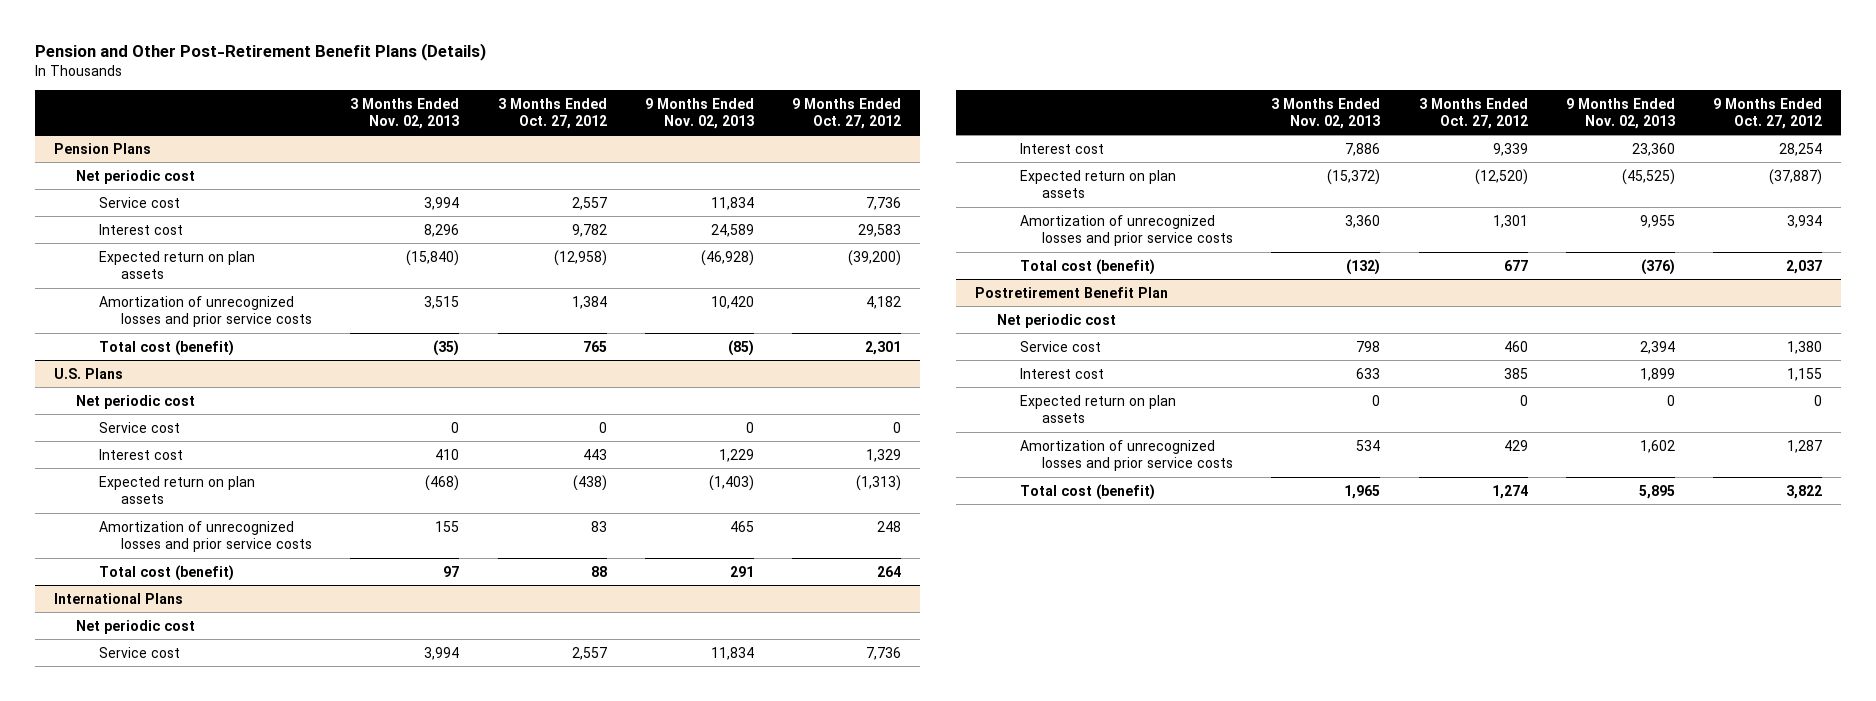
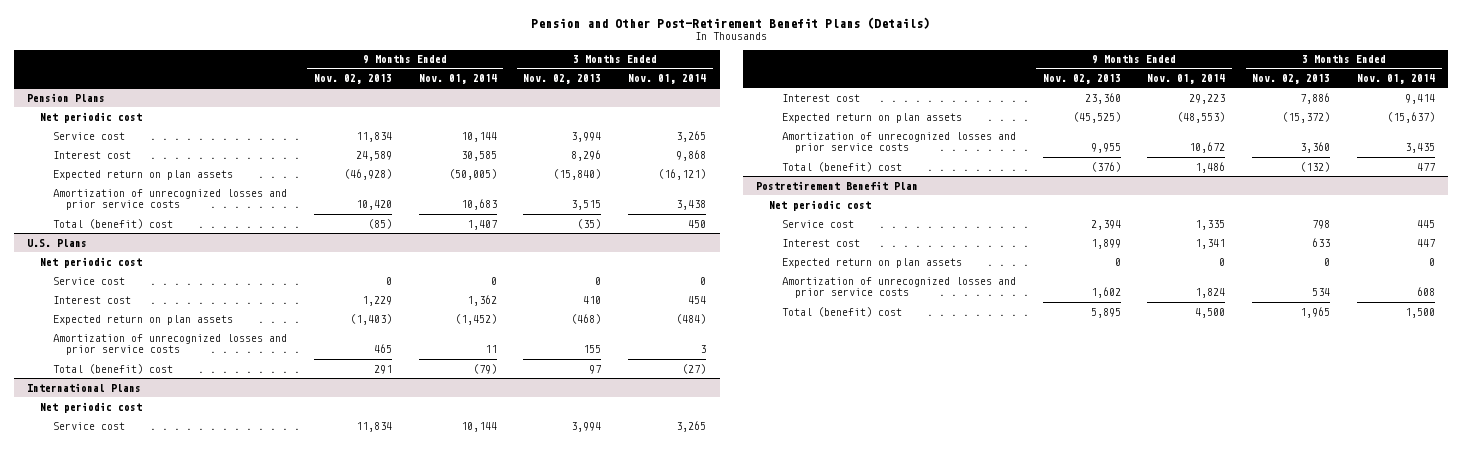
[497,97,607,129] 3 Months Ended Oct. 27, 2012 -> none
[792,97,902,129] 9 Months Ended Oct. 27, 2012 -> none
none -> [418,73,497,84] Nov. 01, 2014
none -> [628,73,707,84] Nov. 01, 2014
[98,339,234,356] Total cost (benefit) -> [52,218,173,229] Total (benefit) cost
[98,564,234,581] Total cost (benefit) -> [52,363,173,374] Total (benefit) cost
[1019,258,1155,275] Total cost (benefit) -> [781,161,902,172] Total (benefit) cost
[1019,483,1155,500] Total cost (benefit) -> [781,306,902,317] Total (benefit) cost

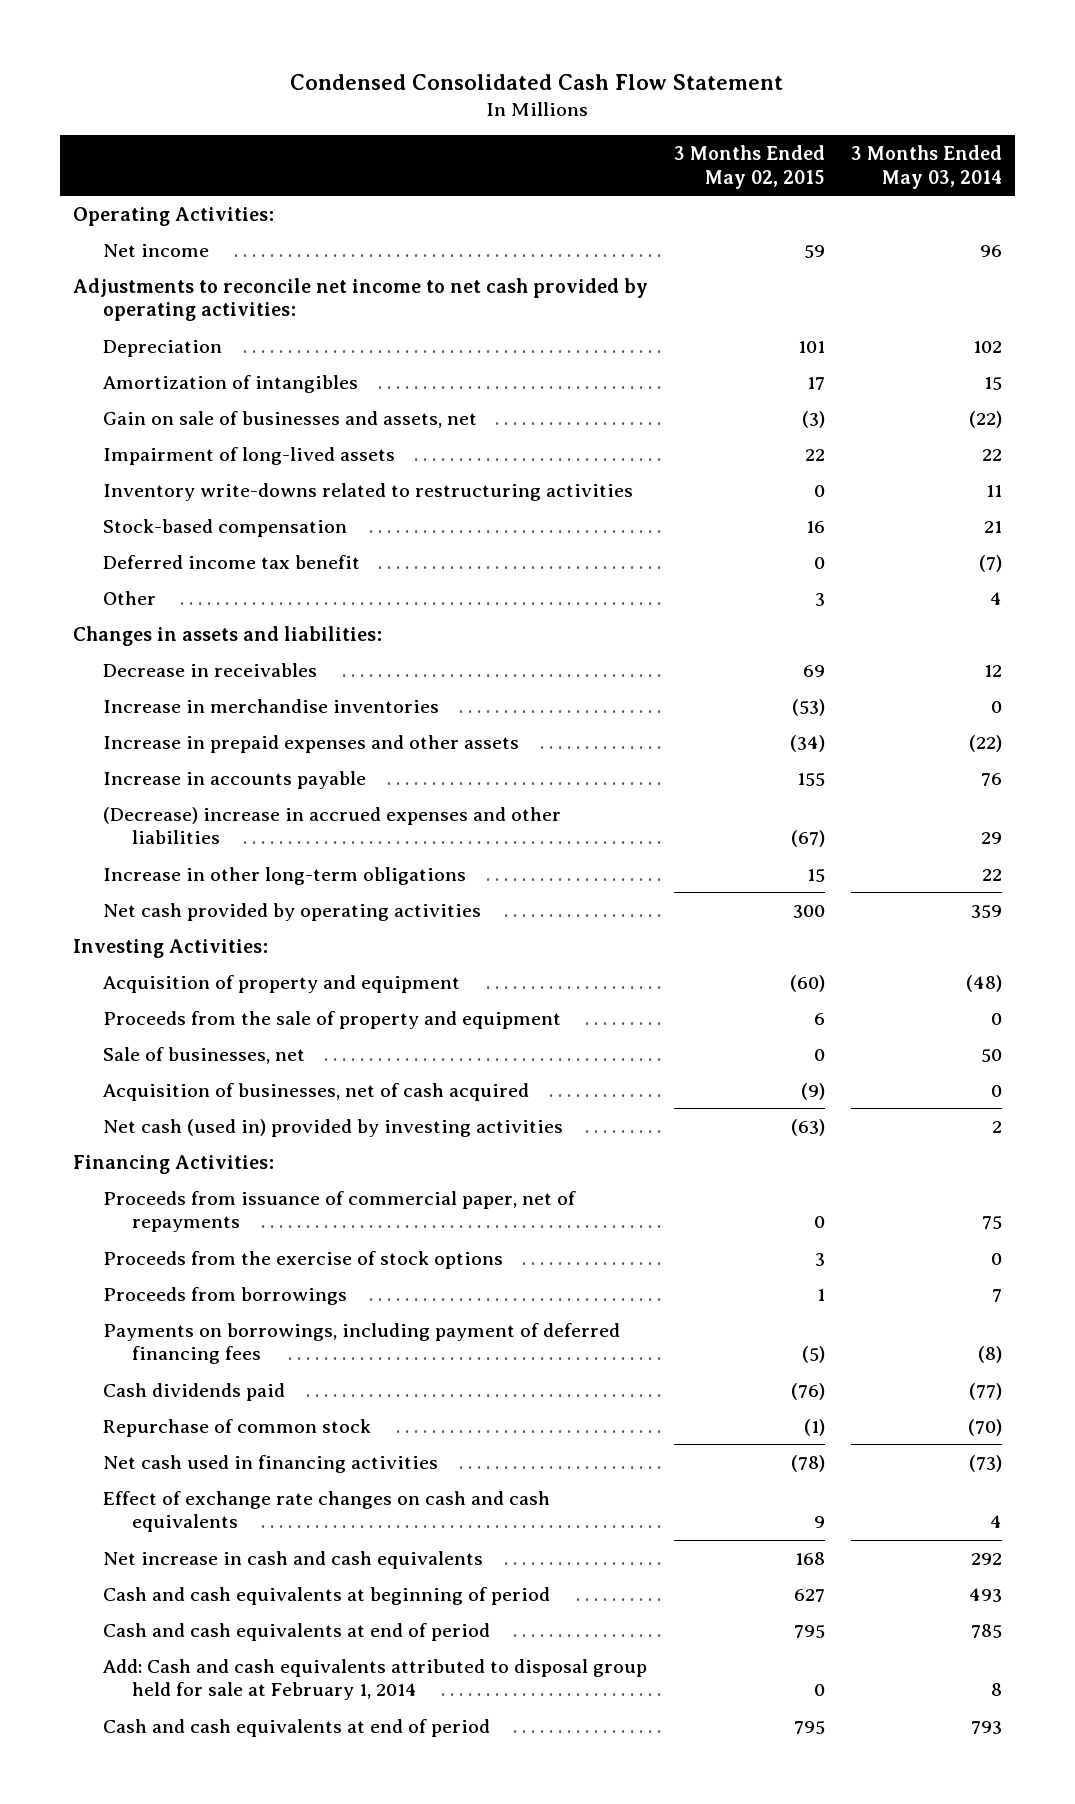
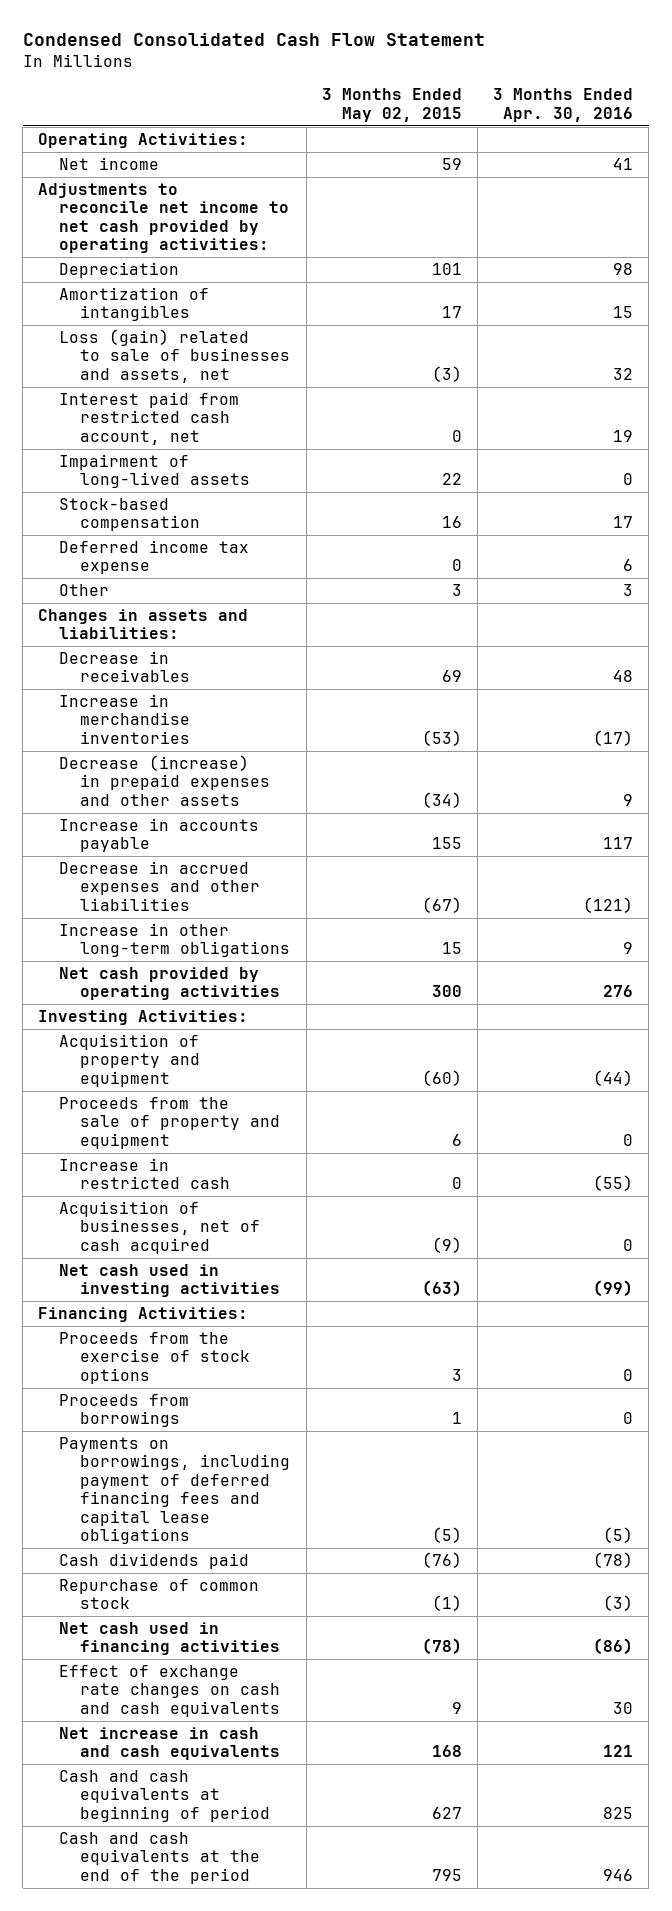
[850,145,1002,189] 3 Months Ended May 03, 2014 -> none
none -> [493,88,634,122] 3 Months Ended Apr. 30, 2016
[102,410,477,428] Gain on sale of businesses and assets, net -> [59,329,291,383] Loss (gain) related to sale of businesses and assets, net
none -> [59,392,240,445] Interest paid from restricted cash account, net
[102,482,633,501] Inventory write-downs related to restructuring activities -> none
[102,554,360,569] Deferred income tax benefit -> [59,540,250,575] Deferred income tax expense
[102,734,519,753] Increase in prepaid expenses and other assets -> [59,755,271,806] Decrease (increase) in prepaid expenses and other assets
[102,806,561,845] (Decrease) increase in accrued expenses and other liabilities -> [59,861,261,911] Decrease in accrued expenses and other liabilities
[102,1046,305,1064] Sale of businesses, net -> none
none -> [59,1158,231,1190] Increase in restricted cash
[102,1118,563,1137] Net cash (used in) provided by investing activities -> [59,1264,281,1298] Net cash used in investing activities
[102,1190,576,1233] Proceeds from issuance of commercial paper, net of repayments -> none
[102,1322,620,1365] Payments on borrowings, including payment of deferred financing fees -> [59,1437,291,1545] Payments on borrowings, including payment of deferred financing fees and capital lease obligations
[102,1622,490,1641] Cash and cash equivalents at end of period -> none
[102,1658,647,1701] Add: Cash and cash equivalents attributed to disposal group held for sale at February 1, 2014 -> none
[102,1718,490,1737] Cash and cash equivalents at end of period -> [59,1832,261,1884] Cash and cash equivalents at the end of the period

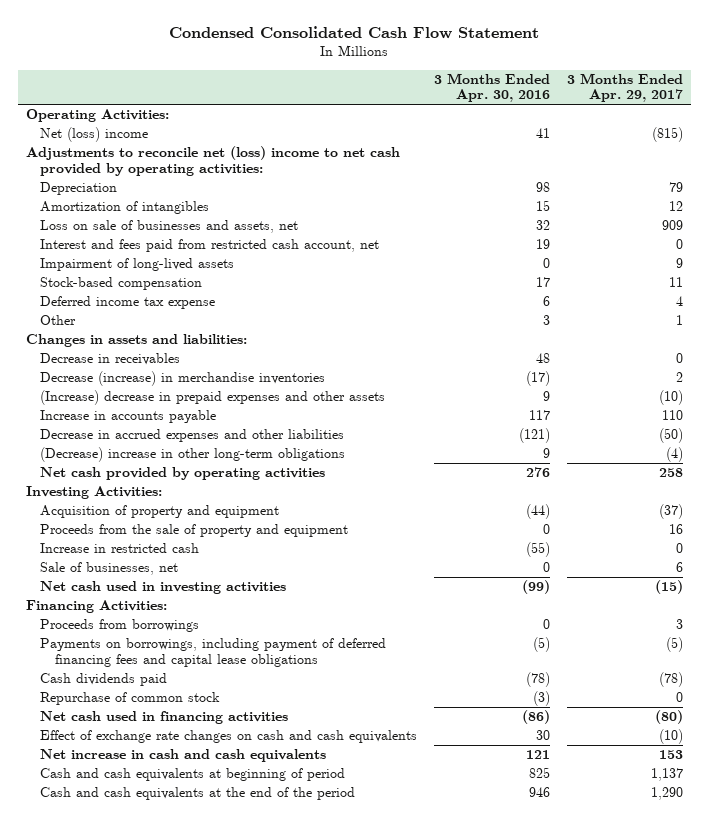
[321,88,462,122] 3 Months Ended May 02, 2015 -> none
none -> [566,72,683,103] 3 Months Ended Apr. 29, 2017
[59,157,160,171] Net income -> [40,127,149,143] Net (loss) income
[38,183,290,254] Adjustments to reconcile net income to net cash provided by operating activities: -> [25,146,400,176] Adjustments to reconcile net (loss) income to net cash provided by operating activities:
[59,329,291,383] Loss (gain) related to sale of businesses and assets, net -> [40,220,299,234] Loss on sale of businesses and assets, net
[59,392,240,445] Interest paid from restricted cash account, net -> [40,239,380,253] Interest and fees paid from restricted cash account, net
[59,694,191,744] Increase in merchandise inventories -> [40,371,326,387] Decrease (increase) in merchandise inventories
[59,755,271,806] Decrease (increase) in prepaid expenses and other assets -> [40,390,386,406] (Increase) decrease in prepaid expenses and other assets
[59,923,291,958] Increase in other long-term obligations -> [40,447,346,463] (Decrease) increase in other long-term obligations
[59,1201,261,1254] Acquisition of businesses, net of cash acquired -> none
none -> [40,562,179,576] Sale of businesses, net
[59,1332,251,1384] Proceeds from the exercise of stock options -> none

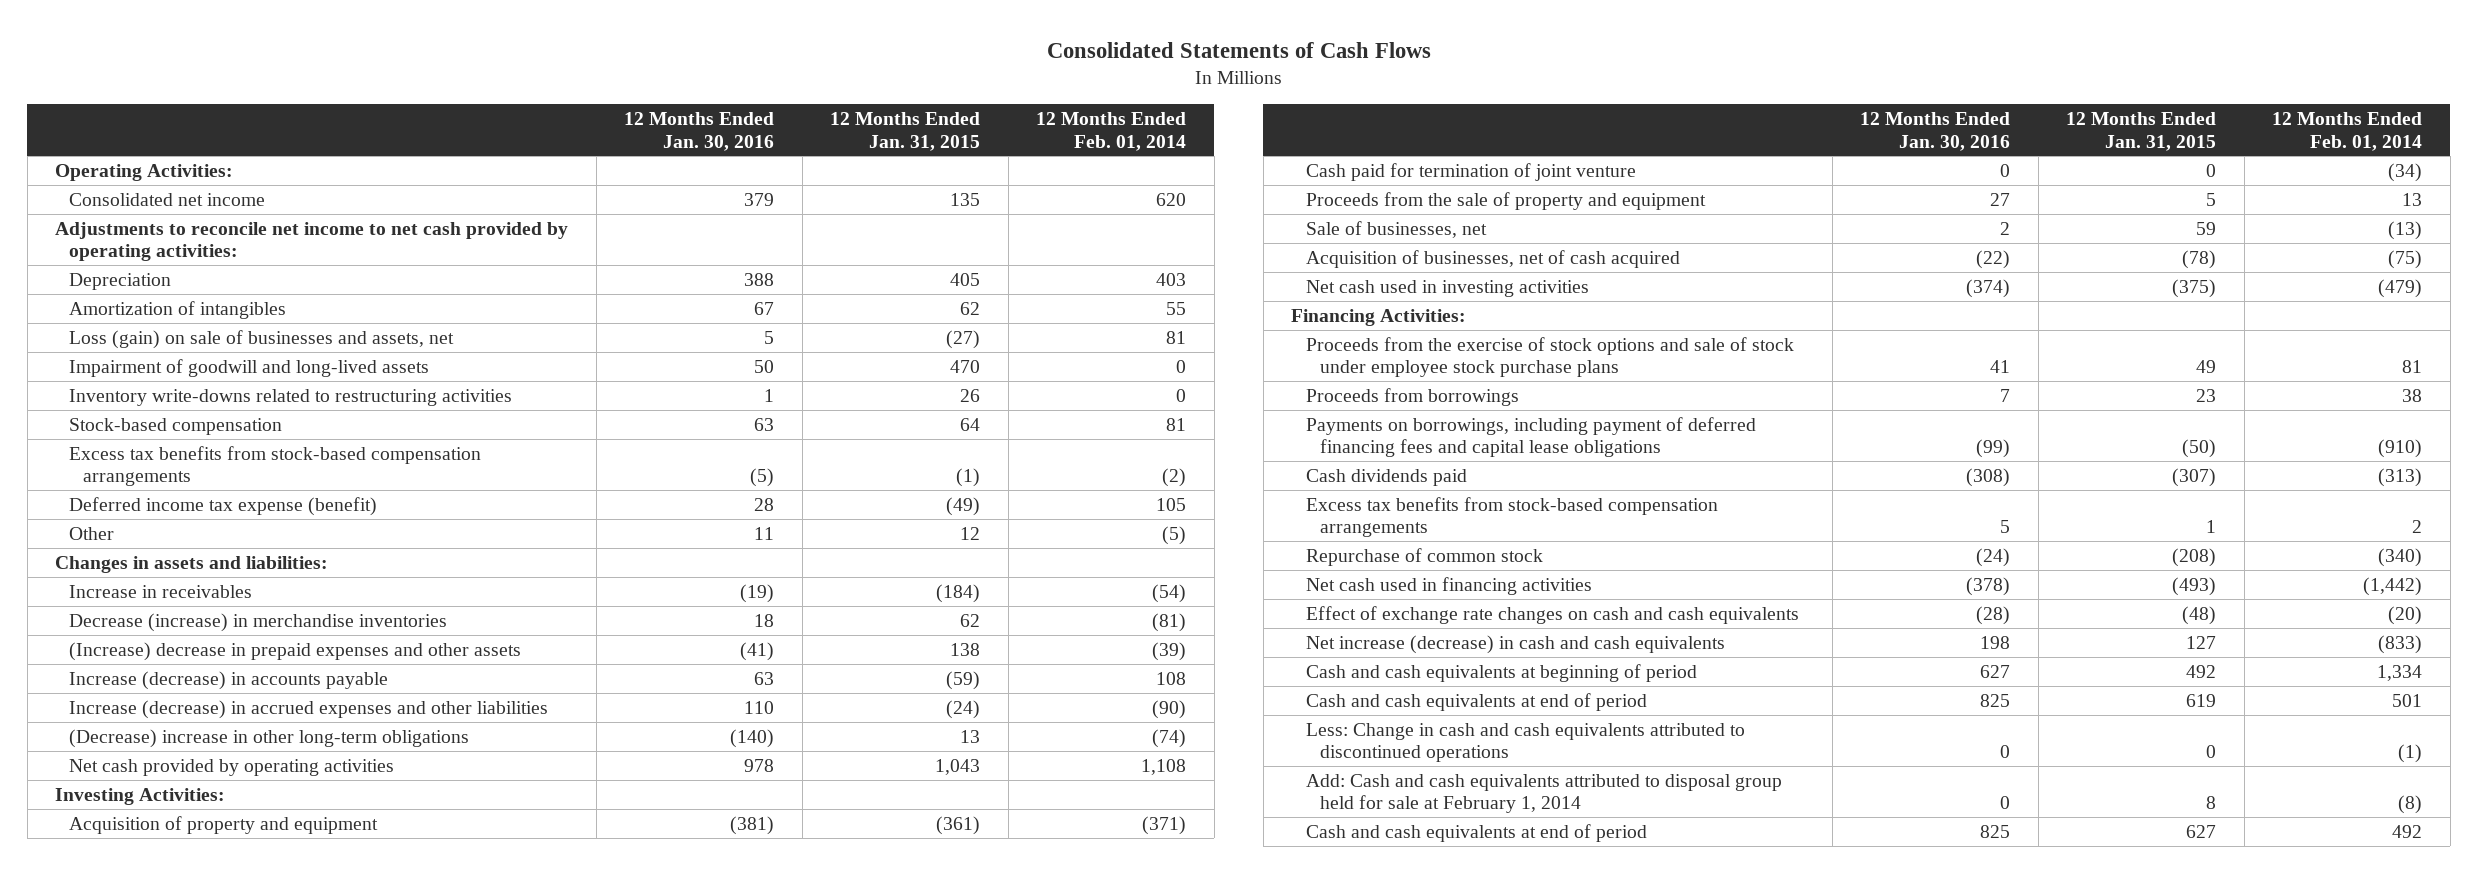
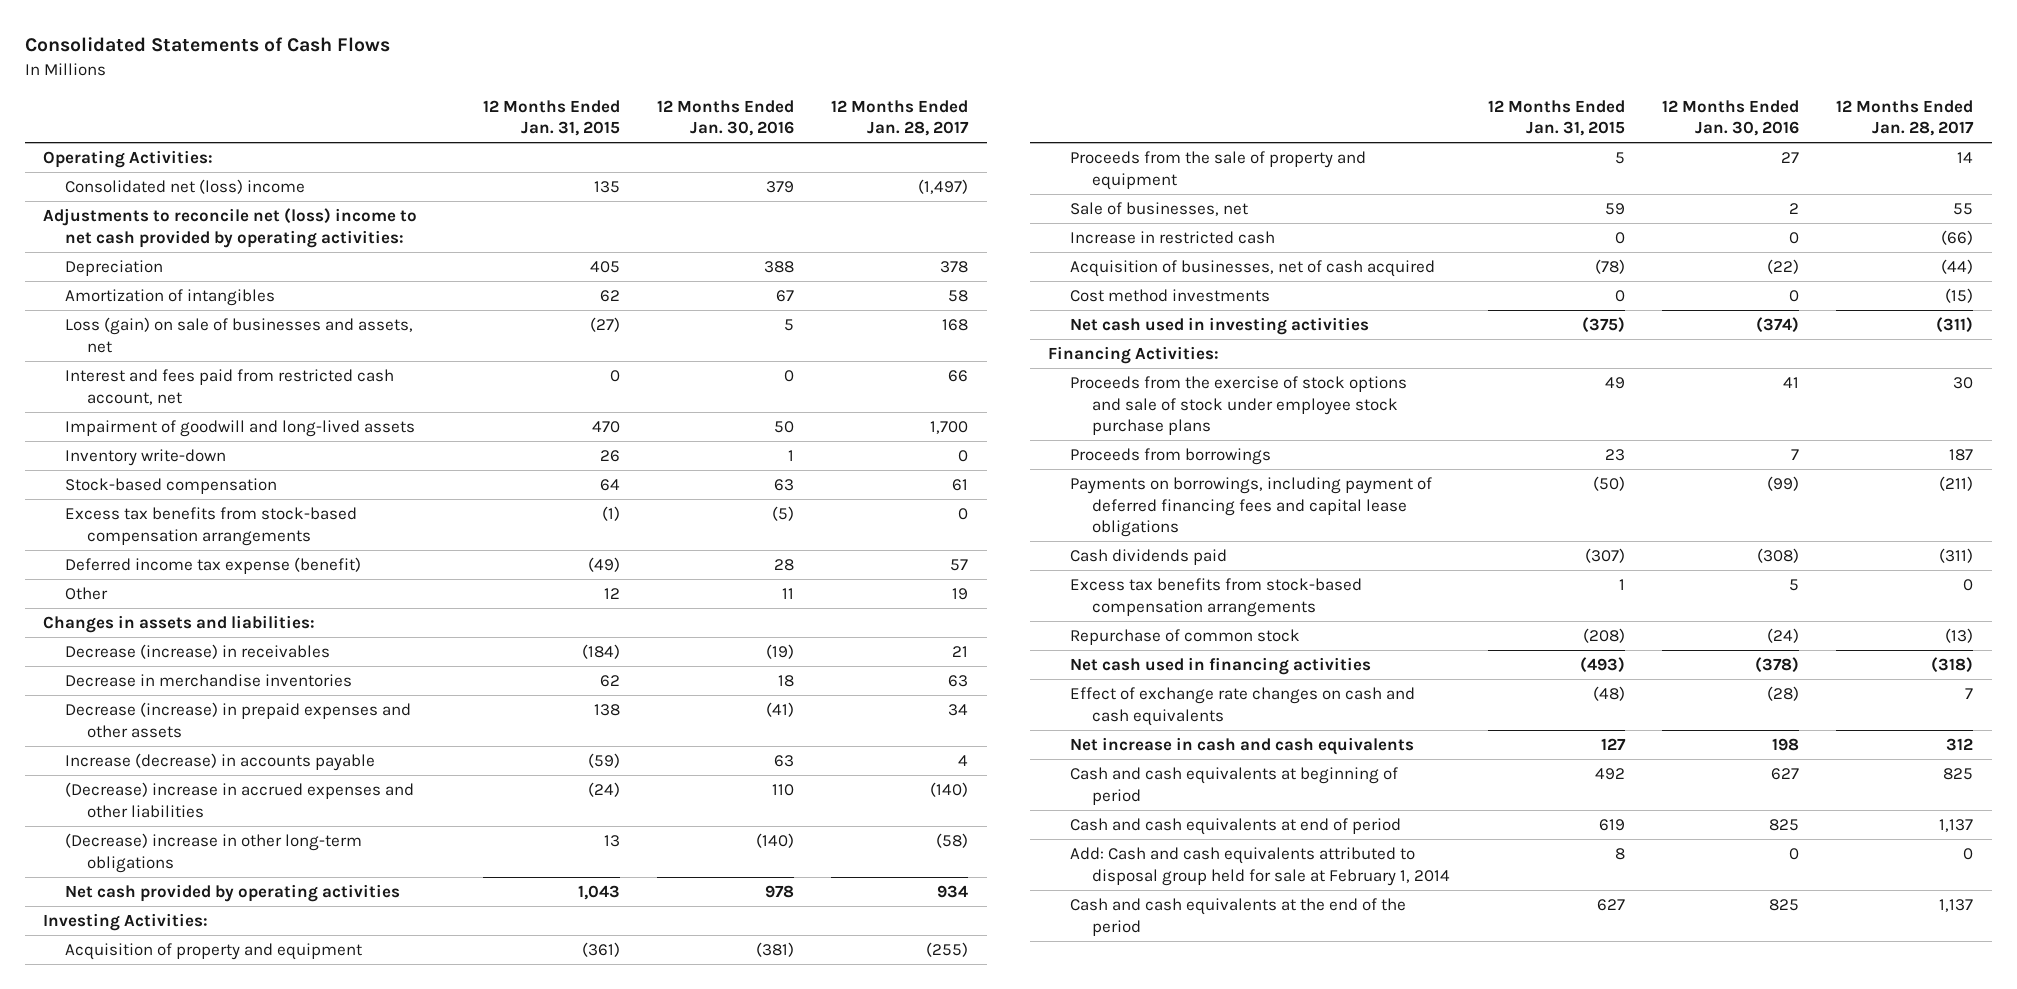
[1036,111,1187,151] 12 Months Ended Feb. 01, 2014 -> none
none -> [831,99,970,137] 12 Months Ended Jan. 28, 2017
[69,192,266,206] Consolidated net income -> [65,178,306,194] Consolidated net (loss) income
[55,221,569,262] Adjustments to reconcile net income to net cash provided by operating activities: -> [43,207,418,248] Adjustments to reconcile net (loss) income to net cash provided by operating activities:
none -> [65,368,395,405] Interest and fees paid from restricted cash account, net
[69,388,513,406] Inventory write-downs related to restructuring activities -> [65,448,227,466] Inventory write-down
[69,584,253,598] Increase in receivables -> [65,643,331,659] Decrease (increase) in receivables
[69,612,448,632] Decrease (increase) in merchandise inventories -> [65,673,353,687] Decrease in merchandise inventories
[69,641,522,661] (Increase) decrease in prepaid expenses and other assets -> [65,701,412,738] Decrease (increase) in prepaid expenses and other assets
[69,699,549,719] Increase (decrease) in accrued expenses and other liabilities -> [65,781,415,818] (Decrease) increase in accrued expenses and other liabilities
[1305,162,1636,181] Cash paid for termination of joint venture -> none
none -> [1070,230,1276,244] Increase in restricted cash
none -> [1070,288,1271,302] Cost method investments
[1305,634,1725,654] Net increase (decrease) in cash and cash equivalents -> [1070,736,1415,755] Net increase in cash and cash equivalents
[1305,722,1745,763] Less: Change in cash and cash equivalents attributed to discontinued operations -> none
[1305,823,1647,842] Cash and cash equivalents at end of period -> [1070,897,1407,936] Cash and cash equivalents at the end of the period

